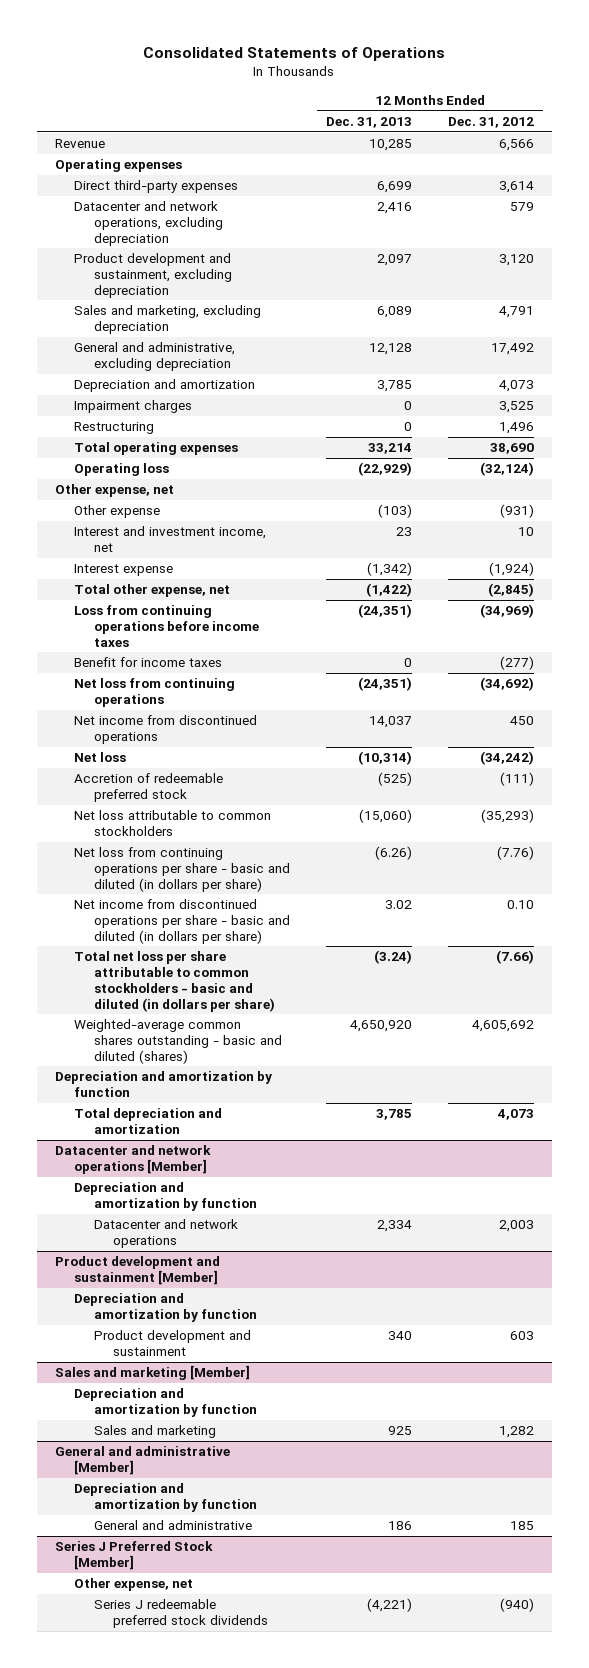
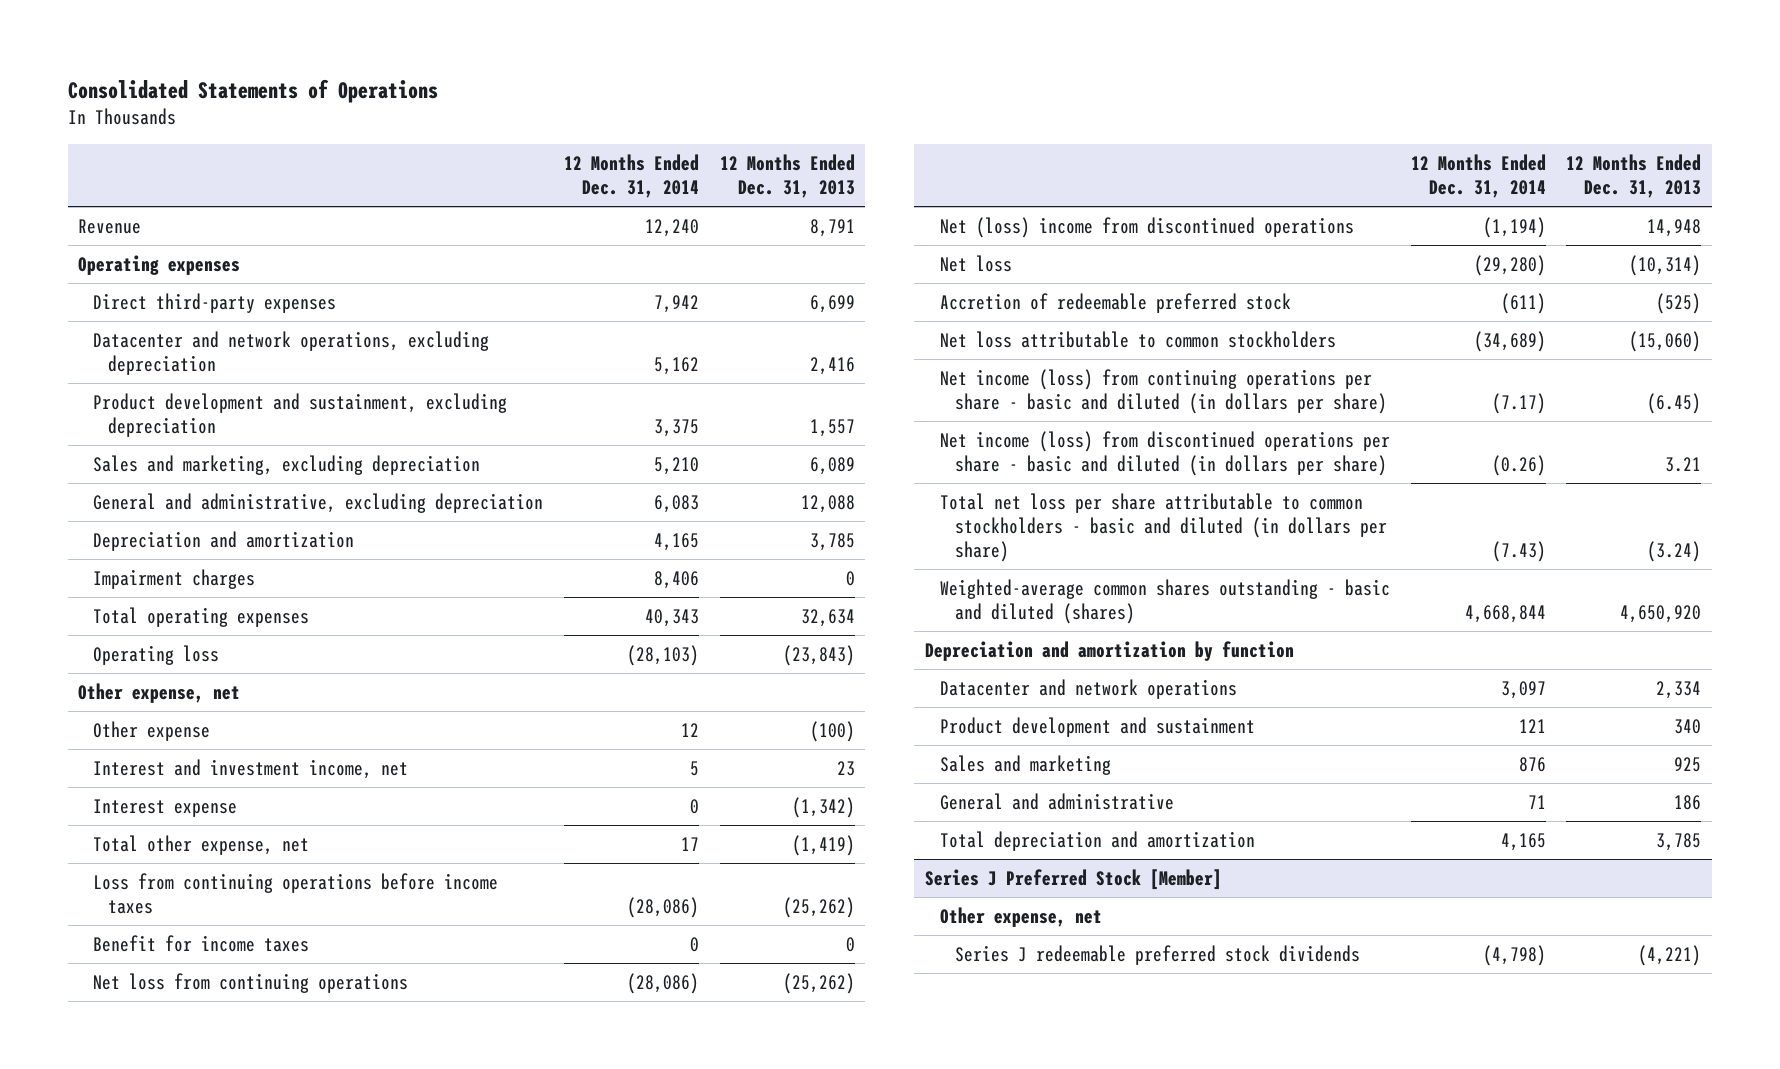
[447,116,534,128] Dec. 31, 2012 -> none
none -> [564,154,700,199] 12 Months Ended Dec. 31, 2014
[368,139,412,152] 10,285 -> [809,218,855,237] 8,791
[376,254,412,267] 2,097 -> [809,419,855,438] 1,557
[368,343,412,356] 12,128 -> [800,494,855,513] 12,088
[74,422,155,435] Restructuring -> none
[367,443,412,455] 33,214 -> [800,608,855,627] 32,634
[357,462,412,477] (22,929) -> [782,644,855,666] (23,843)
[377,504,412,519] (103) -> [809,720,855,742] (100)
[365,583,412,598] (1,422) -> [791,834,855,856] (1,419)
[357,604,412,619] (24,351) -> [782,897,855,919] (25,262)
[357,677,412,692] (24,351) -> [782,972,855,994] (25,262)
[74,715,258,745] Net income from discontinued operations -> [939,216,1354,238] Net (loss) income from discontinued operations
[368,716,412,729] 14,037 -> [1647,218,1702,237] 14,948
[74,847,290,892] Net loss from continuing operations per share - basic and diluted (in dollars per share) -> [939,368,1387,415] Net income (loss) from continuing operations per share - basic and diluted (in dollars per share)
[374,846,412,861] (6.26) -> [1647,393,1702,415] (6.45)
[74,899,290,944] Net income from discontinued operations per share - basic and diluted (in dollars per share) -> [939,430,1390,477] Net income (loss) from discontinued operations per share - basic and diluted (in dollars per share)
[384,900,412,910] 3.02 -> [1665,457,1702,473] 3.21
[55,1145,212,1175] Datacenter and network operations [Member] -> none
[74,1182,257,1212] Depreciation and amortization by function -> none
[55,1256,221,1286] Product development and sustainment [Member] -> none
[74,1293,257,1323] Depreciation and amortization by function -> none
[55,1365,251,1381] Sales and marketing [Member] -> none
[74,1388,257,1418] Depreciation and amortization by function -> none
[55,1446,231,1476] General and administrative [Member] -> none
[74,1483,257,1513] Depreciation and amortization by function -> none
[74,1108,223,1135] Total depreciation and amortization -> [939,830,1255,851] Total depreciation and amortization

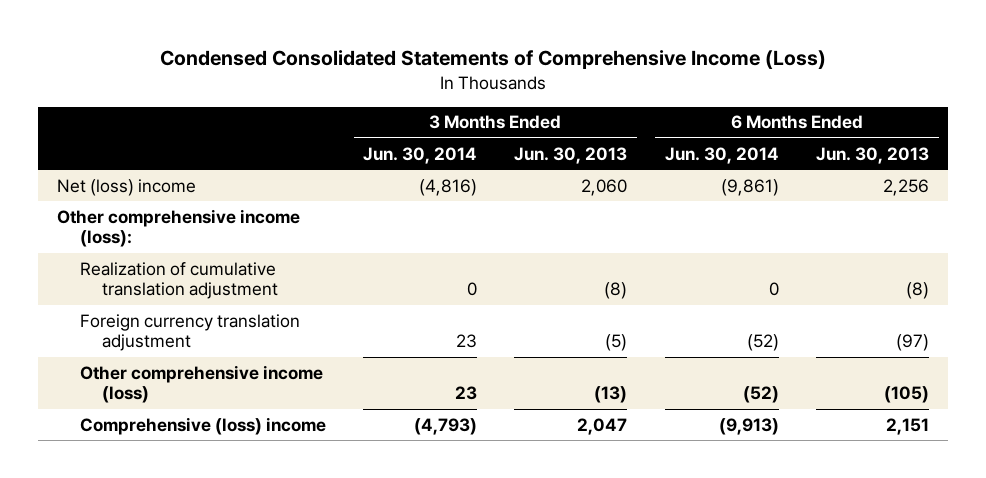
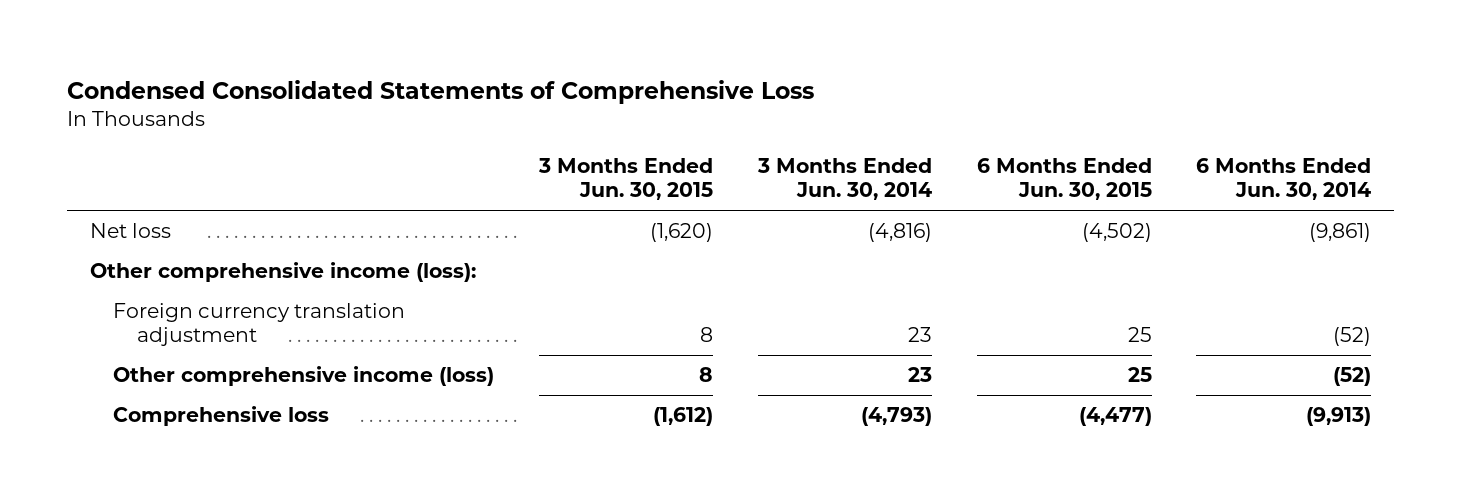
[160,50,827,70] Condensed Consolidated Statements of Comprehensive Income (Loss) -> [67,79,815,104] Condensed Consolidated Statements of Comprehensive Loss
[514,146,628,164] Jun. 30, 2013 -> none
[816,146,930,164] Jun. 30, 2013 -> none
none -> [538,158,714,201] 3 Months Ended Jun. 30, 2015
none -> [976,158,1152,201] 6 Months Ended Jun. 30, 2015
[56,178,196,196] Net (loss) income -> [89,223,171,239] Net loss
[79,261,279,300] Realization of cumulative translation adjustment -> none
[79,416,326,435] Comprehensive (loss) income -> [113,406,330,427] Comprehensive loss

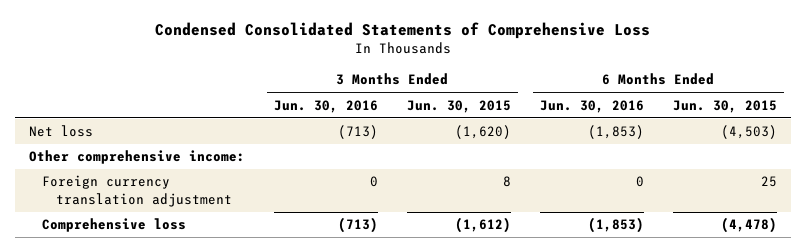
[756,158,932,201] 3 Months Ended Jun. 30, 2014 -> none
[1196,158,1372,201] 6 Months Ended Jun. 30, 2014 -> none
none -> [273,99,378,113] Jun. 30, 2016
none -> [539,99,644,113] Jun. 30, 2016
[1081,223,1152,243] (4,502) -> [720,125,777,140] (4,503)
[89,262,476,283] Other comprehensive income (loss): -> [29,150,246,165] Other comprehensive income:
[113,366,495,387] Other comprehensive income (loss) -> none
[1078,407,1152,427] (4,477) -> [720,217,777,234] (4,478)

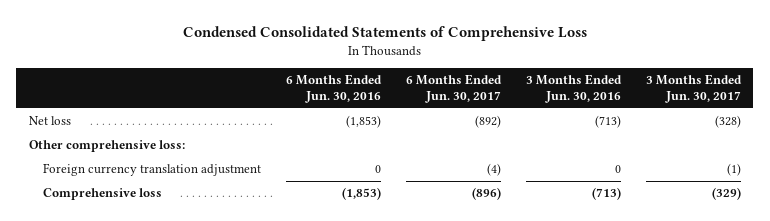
[406,99,511,113] Jun. 30, 2015 -> none
[672,99,777,113] Jun. 30, 2015 -> none
none -> [405,74,502,103] 6 Months Ended Jun. 30, 2017
none -> [645,74,742,103] 3 Months Ended Jun. 30, 2017
[29,150,246,165] Other comprehensive income: -> [28,140,185,153] Other comprehensive loss:

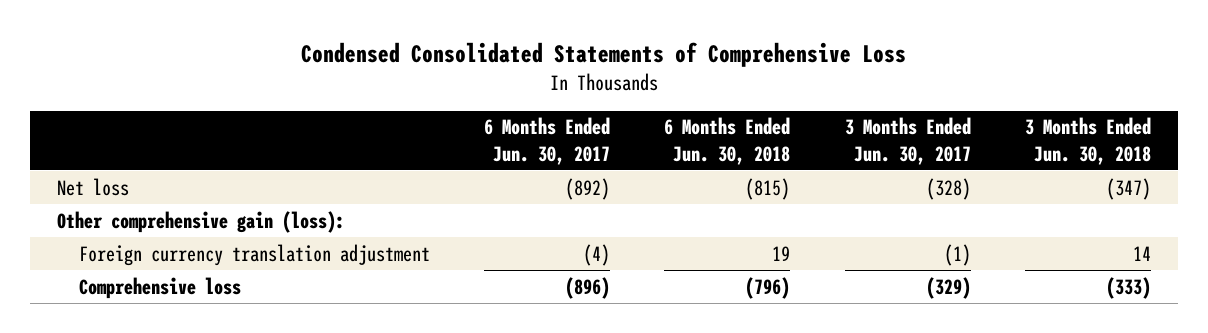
[285,74,382,103] 6 Months Ended Jun. 30, 2016 -> none
[525,74,622,103] 3 Months Ended Jun. 30, 2016 -> none
none -> [664,117,791,165] 6 Months Ended Jun. 30, 2018
none -> [1024,117,1151,165] 3 Months Ended Jun. 30, 2018
[28,140,185,153] Other comprehensive loss: -> [56,210,345,233] Other comprehensive gain (loss):

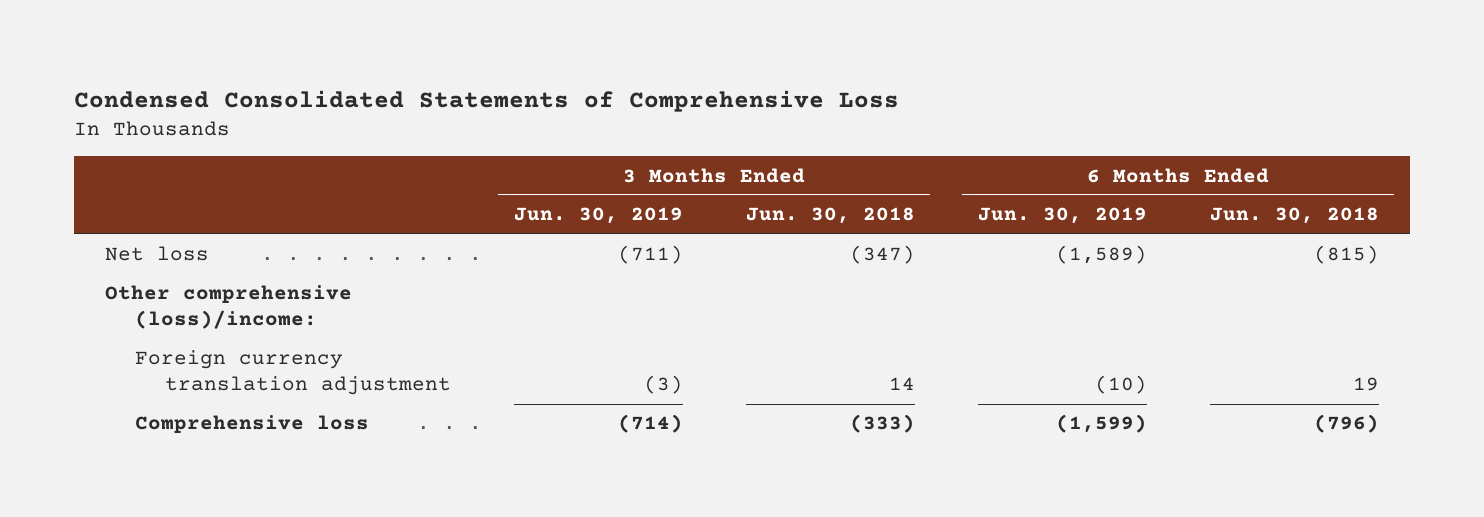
[484,117,611,165] 6 Months Ended Jun. 30, 2017 -> none
[844,117,971,165] 3 Months Ended Jun. 30, 2017 -> none
none -> [513,207,683,225] Jun. 30, 2019
none -> [977,207,1147,225] Jun. 30, 2019
[56,210,345,233] Other comprehensive gain (loss): -> [105,285,353,330] Other comprehensive (loss)/income:

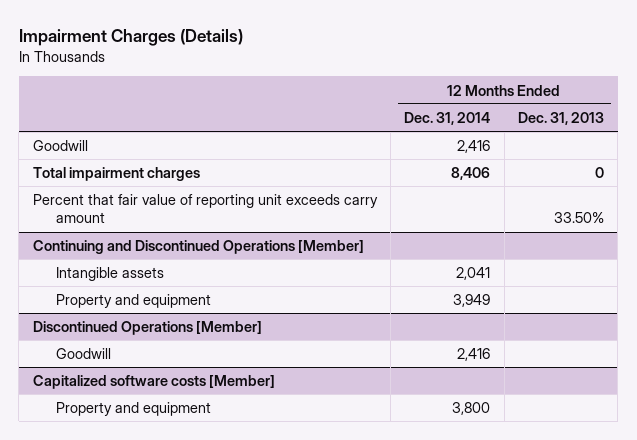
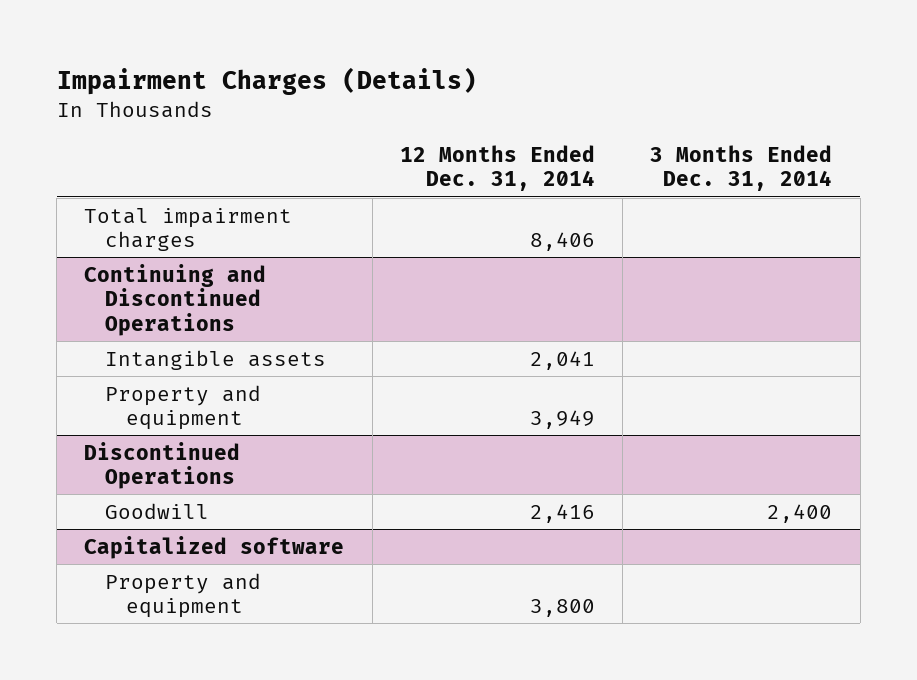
[518,111,605,125] Dec. 31, 2013 -> none
none -> [650,145,833,192] 3 Months Ended Dec. 31, 2014
[32,140,88,152] Goodwill -> none
[32,194,378,224] Percent that fair value of reporting unit exceeds carry amount -> none
[32,240,364,255] Continuing and Discontinued Operations [Member] -> [84,263,267,336] Continuing and Discontinued Operations
[32,321,262,336] Discontinued Operations [Member] -> [84,441,241,490] Discontinued Operations
[32,375,275,390] Capitalized software costs [Member] -> [84,535,345,559] Capitalized software

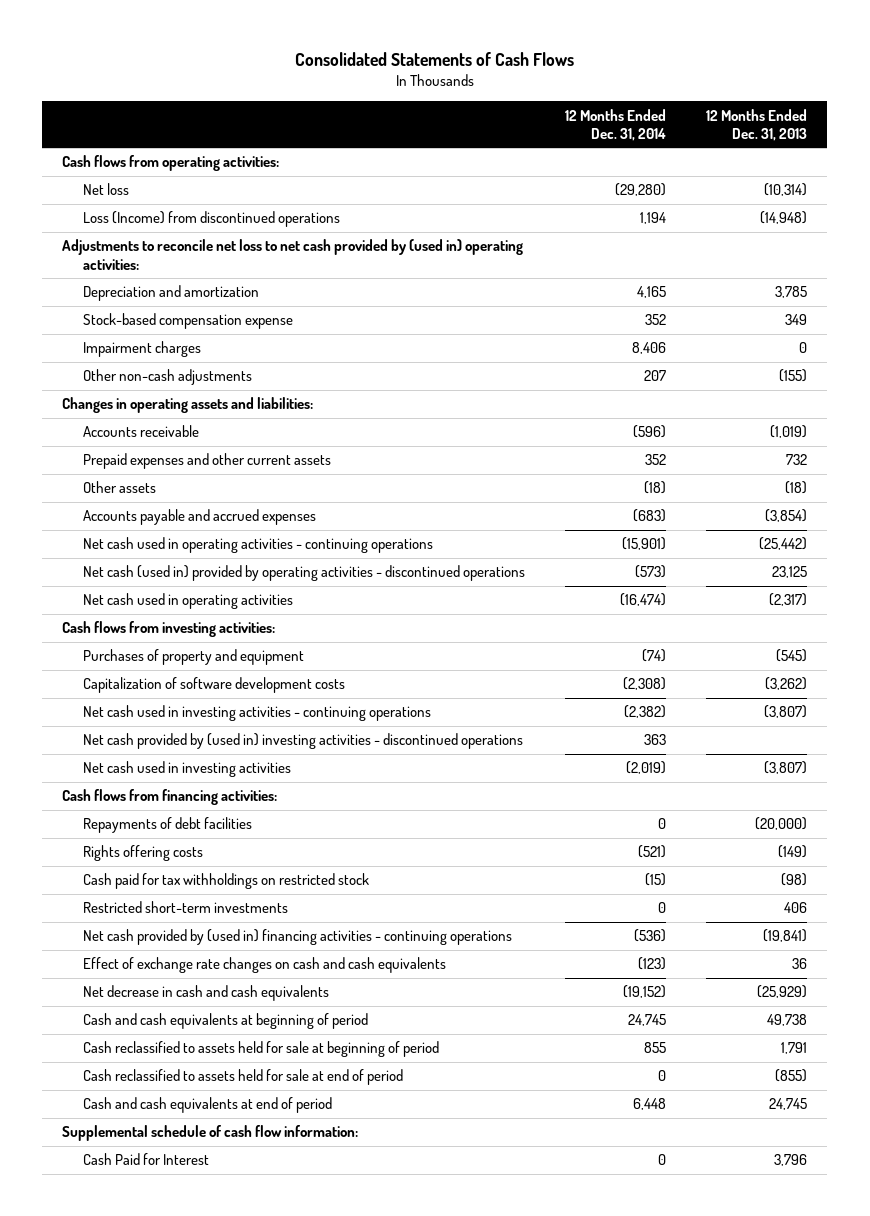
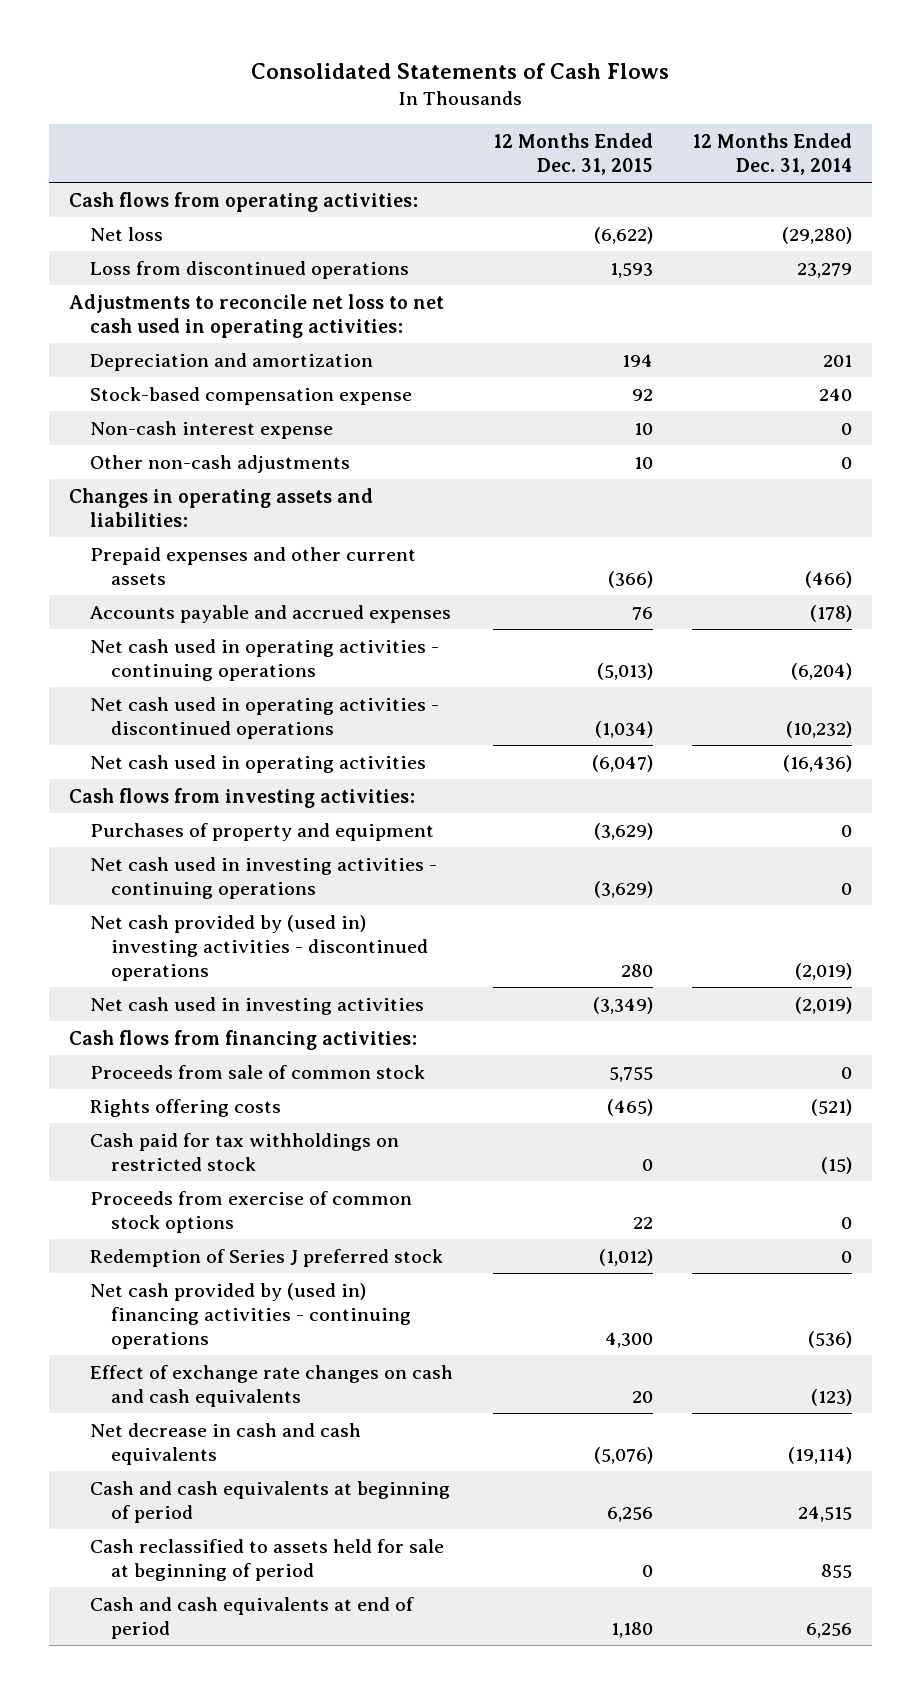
[706,108,808,142] 12 Months Ended Dec. 31, 2013 -> none
none -> [492,133,653,176] 12 Months Ended Dec. 31, 2015
[83,341,202,358] Impairment charges -> none
[83,211,341,228] Loss (Income) from discontinued operations -> [90,260,410,279] Loss from discontinued operations
[640,212,667,225] 1,194 -> [797,262,853,278] 23,279
[62,239,524,270] Adjustments to reconcile net loss to net cash provided by (used in) operating activities: -> [68,293,444,338] Adjustments to reconcile net loss to net cash used in operating activities:
[637,286,667,299] 4,165 -> [823,354,853,367] 201
[645,314,667,326] 352 -> [819,387,853,401] 240
none -> [90,420,334,439] Non-cash interest expense
[644,370,667,382] 207 -> [841,456,853,469] 0
[83,425,200,438] Accounts receivable -> none
[83,481,157,494] Other assets -> none
[645,454,667,466] 352 -> [805,570,853,588] (466)
[633,509,667,523] (683) -> [810,604,853,622] (178)
[622,537,667,551] (15,901) -> [791,662,853,680] (6,204)
[83,565,526,582] Net cash (used in) provided by operating activities - discontinued operations -> [90,696,440,739] Net cash used in operating activities - discontinued operations
[635,565,667,579] (573) -> [786,720,853,738] (10,232)
[620,593,667,607] (16,474) -> [783,754,853,772] (16,436)
[83,677,346,694] Capitalization of software development costs -> none
[642,649,667,663] (74) -> [841,824,853,837] 0
[624,705,667,719] (2,382) -> [841,882,853,895] 0
[644,734,667,746] 363 -> [795,962,853,980] (2,019)
[83,817,253,834] Repayments of debt facilities -> none
none -> [90,1064,426,1079] Proceeds from sale of common stock
[83,901,289,914] Restricted short-term investments -> none
none -> [90,1190,413,1233] Proceeds from exercise of common stock options
none -> [90,1248,444,1267] Redemption of Series J preferred stock
[623,985,667,999] (19,152) -> [788,1446,853,1464] (19,114)
[628,1014,667,1027] 24,745 -> [798,1505,853,1522] 24,515
[83,1069,404,1086] Cash reclassified to assets held for sale at end of period -> none
[62,1125,359,1142] Supplemental schedule of cash flow information: -> none
[83,1153,210,1166] Cash Paid for Interest -> none
[633,1098,667,1111] 6,448 -> [806,1622,853,1638] 6,256

